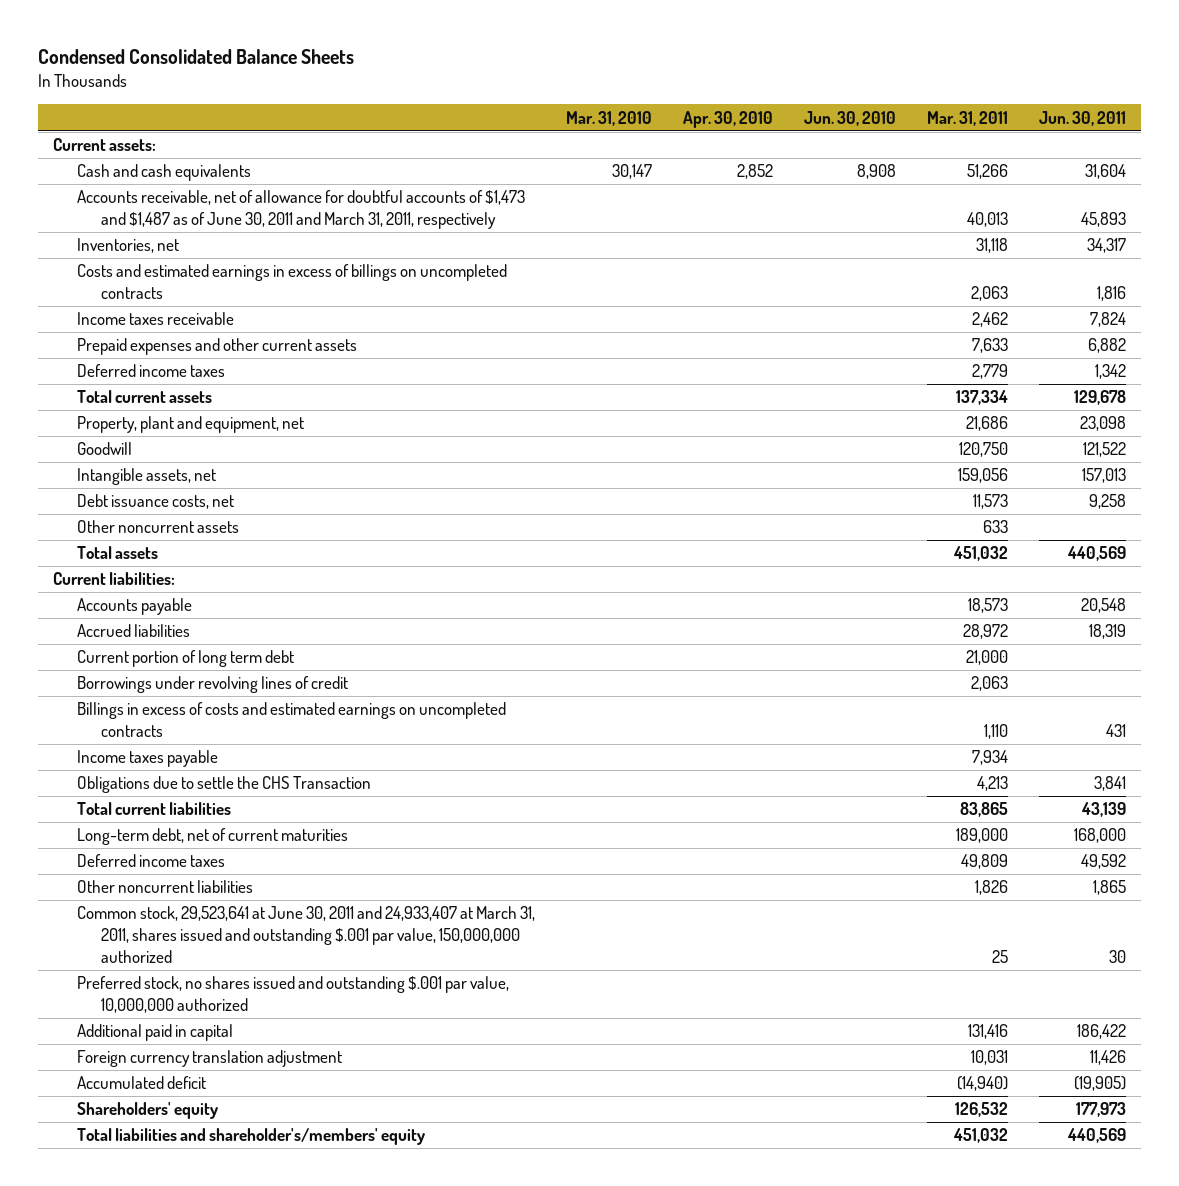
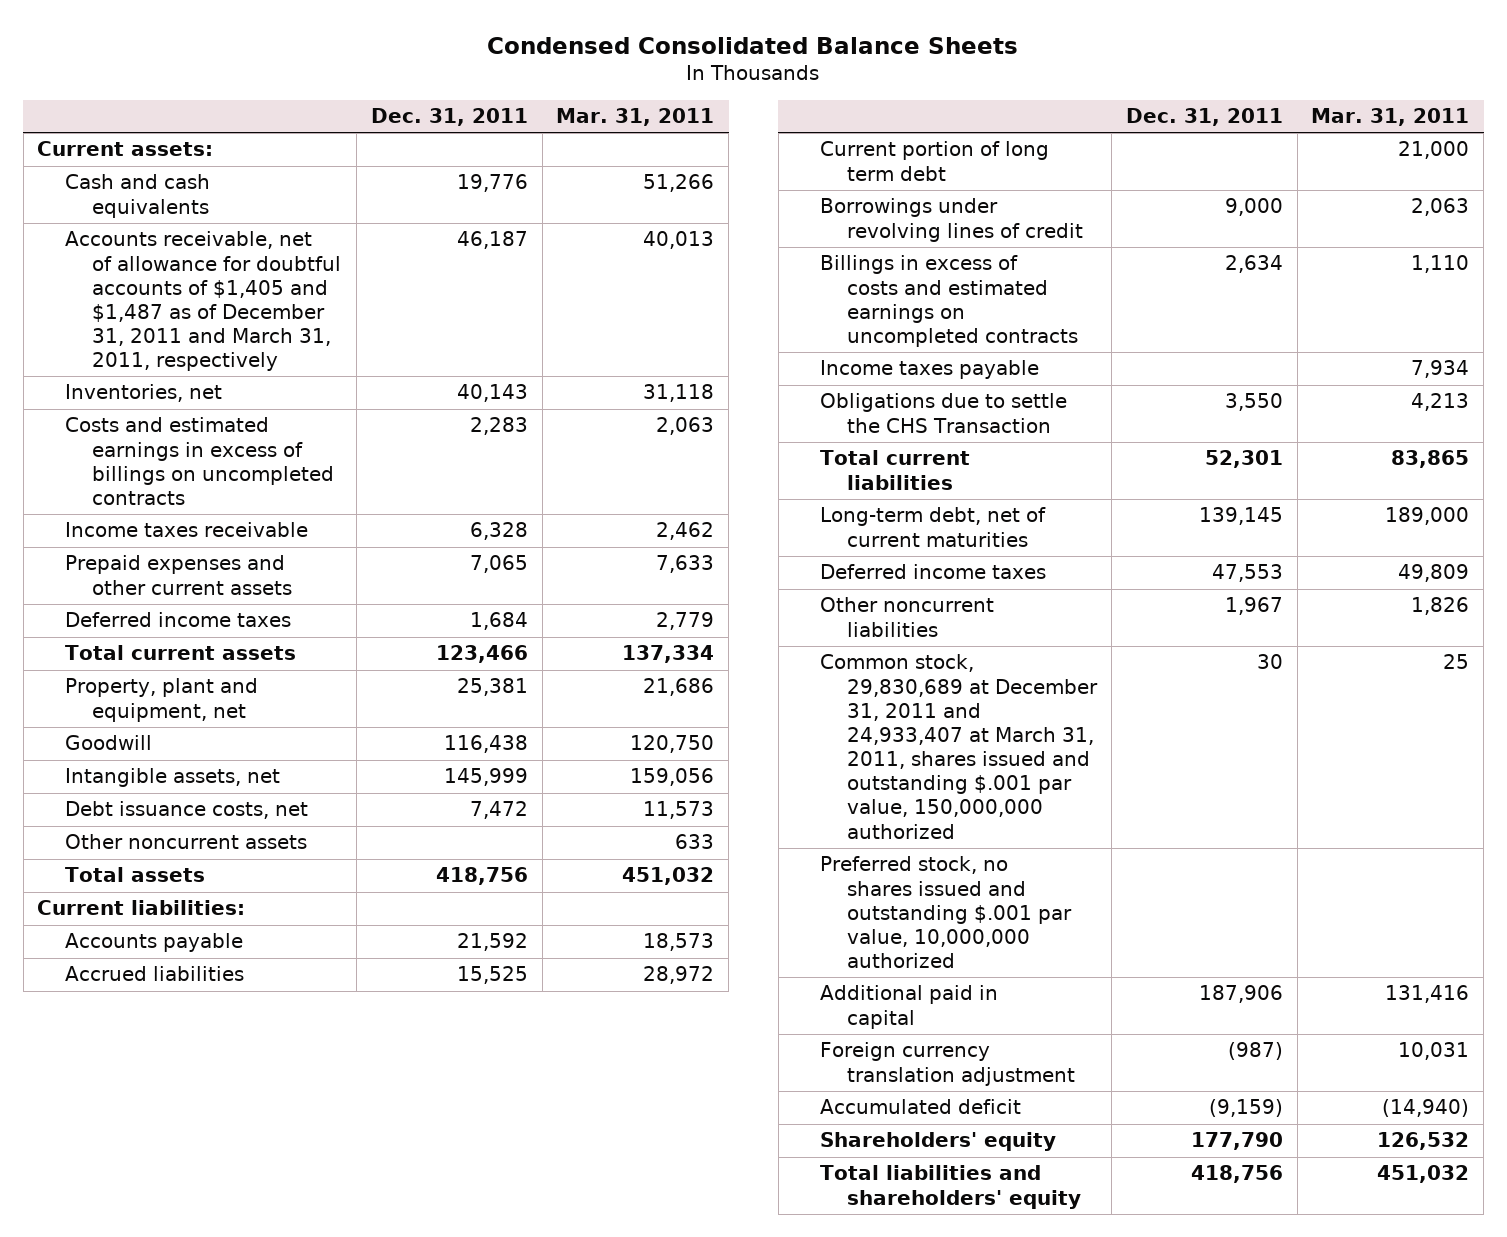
[566,110,653,126] Mar. 31, 2010 -> none
[682,110,773,128] Apr. 30, 2010 -> none
[803,110,896,126] Jun. 30, 2010 -> none
[1038,110,1126,126] Jun. 30, 2011 -> none
none -> [370,108,528,127] Dec. 31, 2011
[77,190,526,230] Accounts receivable, net of allowance for doubtful accounts of $1,473 and $1,487 as of June 30, 2011 and March 31, 2011, respectively -> [64,231,341,372] Accounts receivable, net of allowance for doubtful accounts of $1,405 and $1,487 as of December 31, 2011 and March 31, 2011, respectively
[77,906,536,964] Common stock, 29,523,641 at June 30, 2011 and 24,933,407 at March 31, 2011, shares issued and outstanding $.001 par value, 150,000,000 authorized -> [819,654,1098,839] Common stock, 29,830,689 at December 31, 2011 and 24,933,407 at March 31, 2011, shares issued and outstanding $.001 par value, 150,000,000 authorized
[77,1128,426,1146] Total liabilities and shareholder's/members' equity -> [819,1165,1081,1209] Total liabilities and shareholders' equity

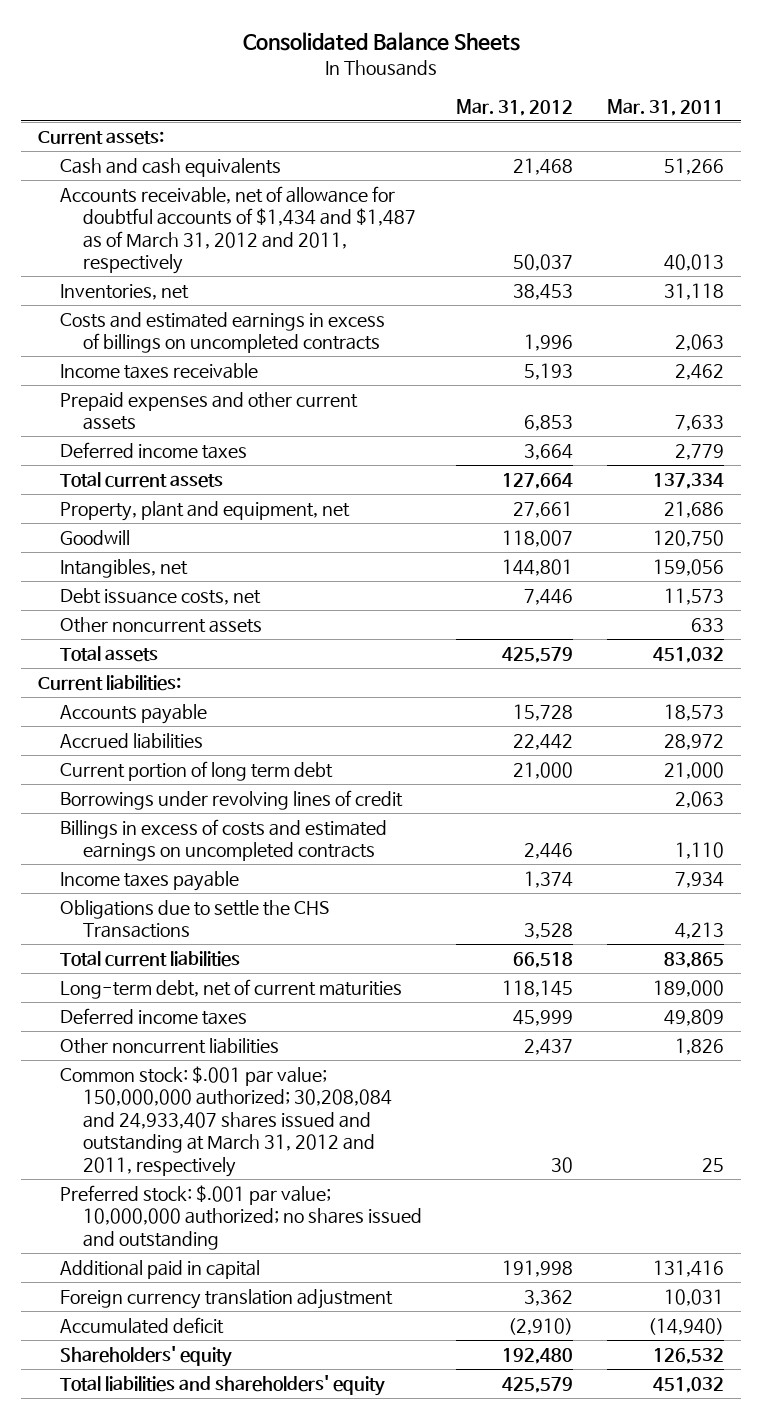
[487,36,1019,54] Condensed Consolidated Balance Sheets -> [242,32,520,52] Consolidated Balance Sheets
[370,108,528,127] Dec. 31, 2011 -> none
none -> [455,98,573,116] Mar. 31, 2012
[64,231,341,372] Accounts receivable, net of allowance for doubtful accounts of $1,405 and $1,487 as of December 31, 2011 and March 31, 2011, respectively -> [60,186,416,275] Accounts receivable, net of allowance for doubtful accounts of $1,434 and $1,487 as of March 31, 2012 and 2011, respectively
[64,768,280,788] Intangible assets, net -> [60,559,189,579] Intangibles, net
[819,393,1067,433] Obligations due to settle the CHS Transaction -> [60,900,331,939] Obligations due to settle the CHS Transactions
[819,654,1098,839] Common stock, 29,830,689 at December 31, 2011 and 24,933,407 at March 31, 2011, shares issued and outstanding $.001 par value, 150,000,000 authorized -> [60,1066,392,1177] Common stock: $.001 par value; 150,000,000 authorized; 30,208,084 and 24,933,407 shares issued and outstanding at March 31, 2012 and 2011, respectively
[819,856,1072,969] Preferred stock, no shares issued and outstanding $.001 par value, 10,000,000 authorized -> [60,1185,422,1250] Preferred stock: $.001 par value; 10,000,000 authorized; no shares issued and outstanding

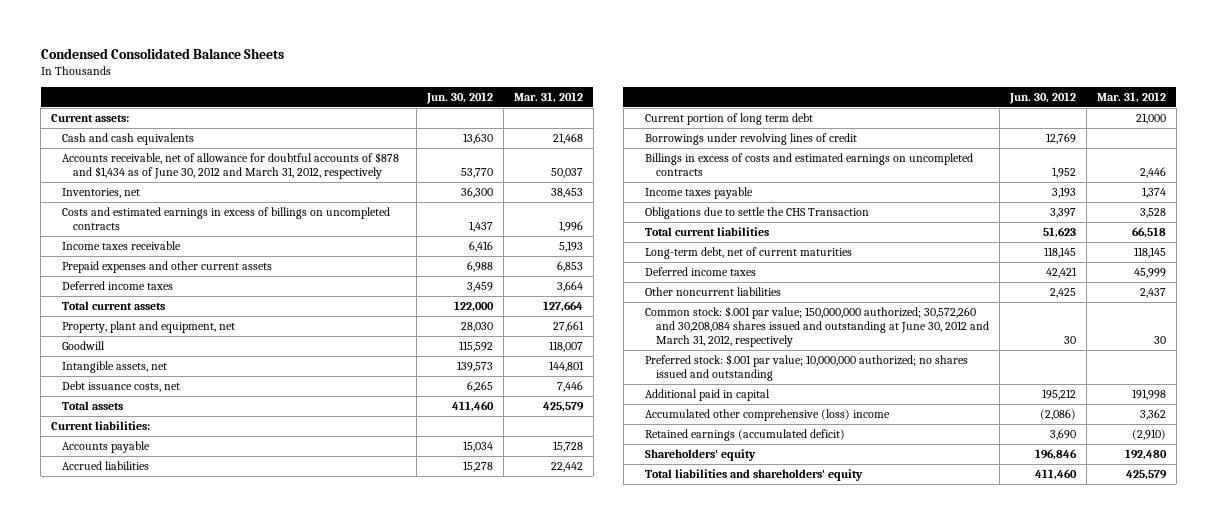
[242,32,520,52] Consolidated Balance Sheets -> [40,48,284,60] Condensed Consolidated Balance Sheets
[606,98,724,116] Mar. 31, 2011 -> none
none -> [426,92,494,105] Jun. 30, 2012
[60,186,416,275] Accounts receivable, net of allowance for doubtful accounts of $1,434 and $1,487 as of March 31, 2012 and 2011, respectively -> [62,151,400,180] Accounts receivable, net of allowance for doubtful accounts of $878 and $1,434 as of June 30, 2012 and March 31, 2012, respectively
[60,559,189,579] Intangibles, net -> [62,360,168,373] Intangible assets, net
[60,617,263,634] Other noncurrent assets -> none
[60,900,331,939] Obligations due to settle the CHS Transactions -> [644,206,869,219] Obligations due to settle the CHS Transaction
[60,1066,392,1177] Common stock: $.001 par value; 150,000,000 authorized; 30,208,084 and 24,933,407 shares issued and outstanding at March 31, 2012 and 2011, respectively -> [644,305,989,348] Common stock: $.001 par value; 150,000,000 authorized; 30,572,260 and 30,208,084 shares issued and outstanding at June 30, 2012 and March 31, 2012, respectively
[60,1289,394,1310] Foreign currency translation adjustment -> [644,408,890,421] Accumulated other comprehensive (loss) income
[60,1317,225,1335] Accumulated deficit -> [644,428,845,441] Retained earnings (accumulated deficit)

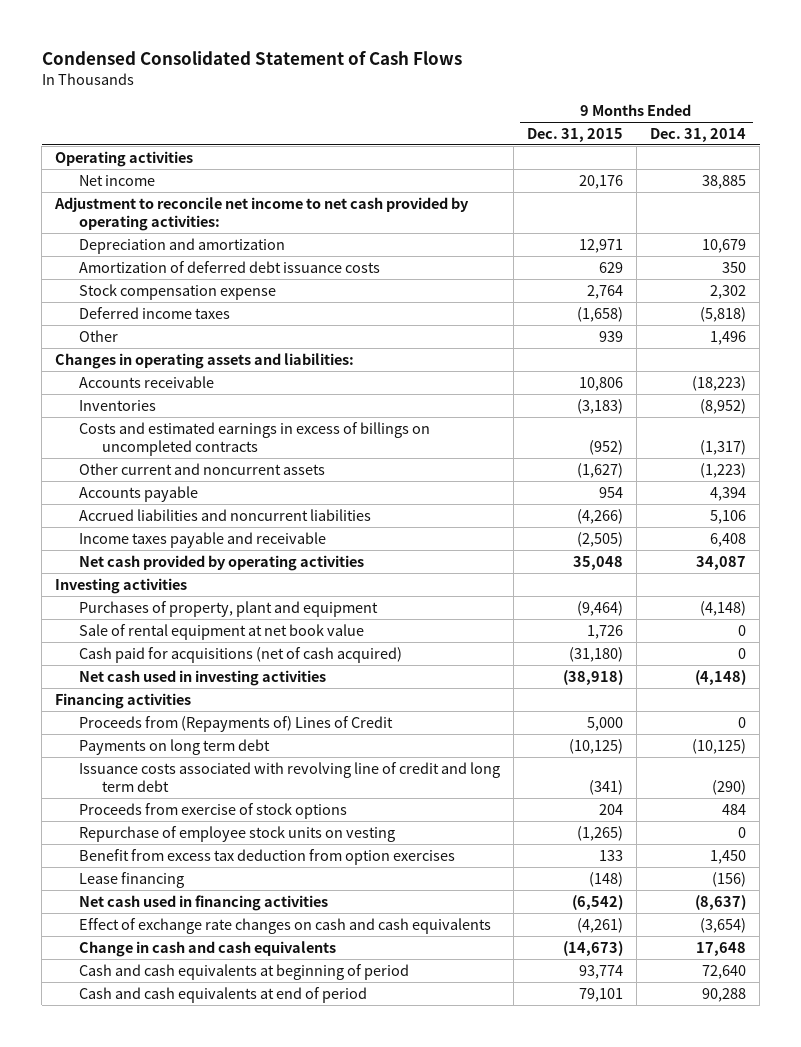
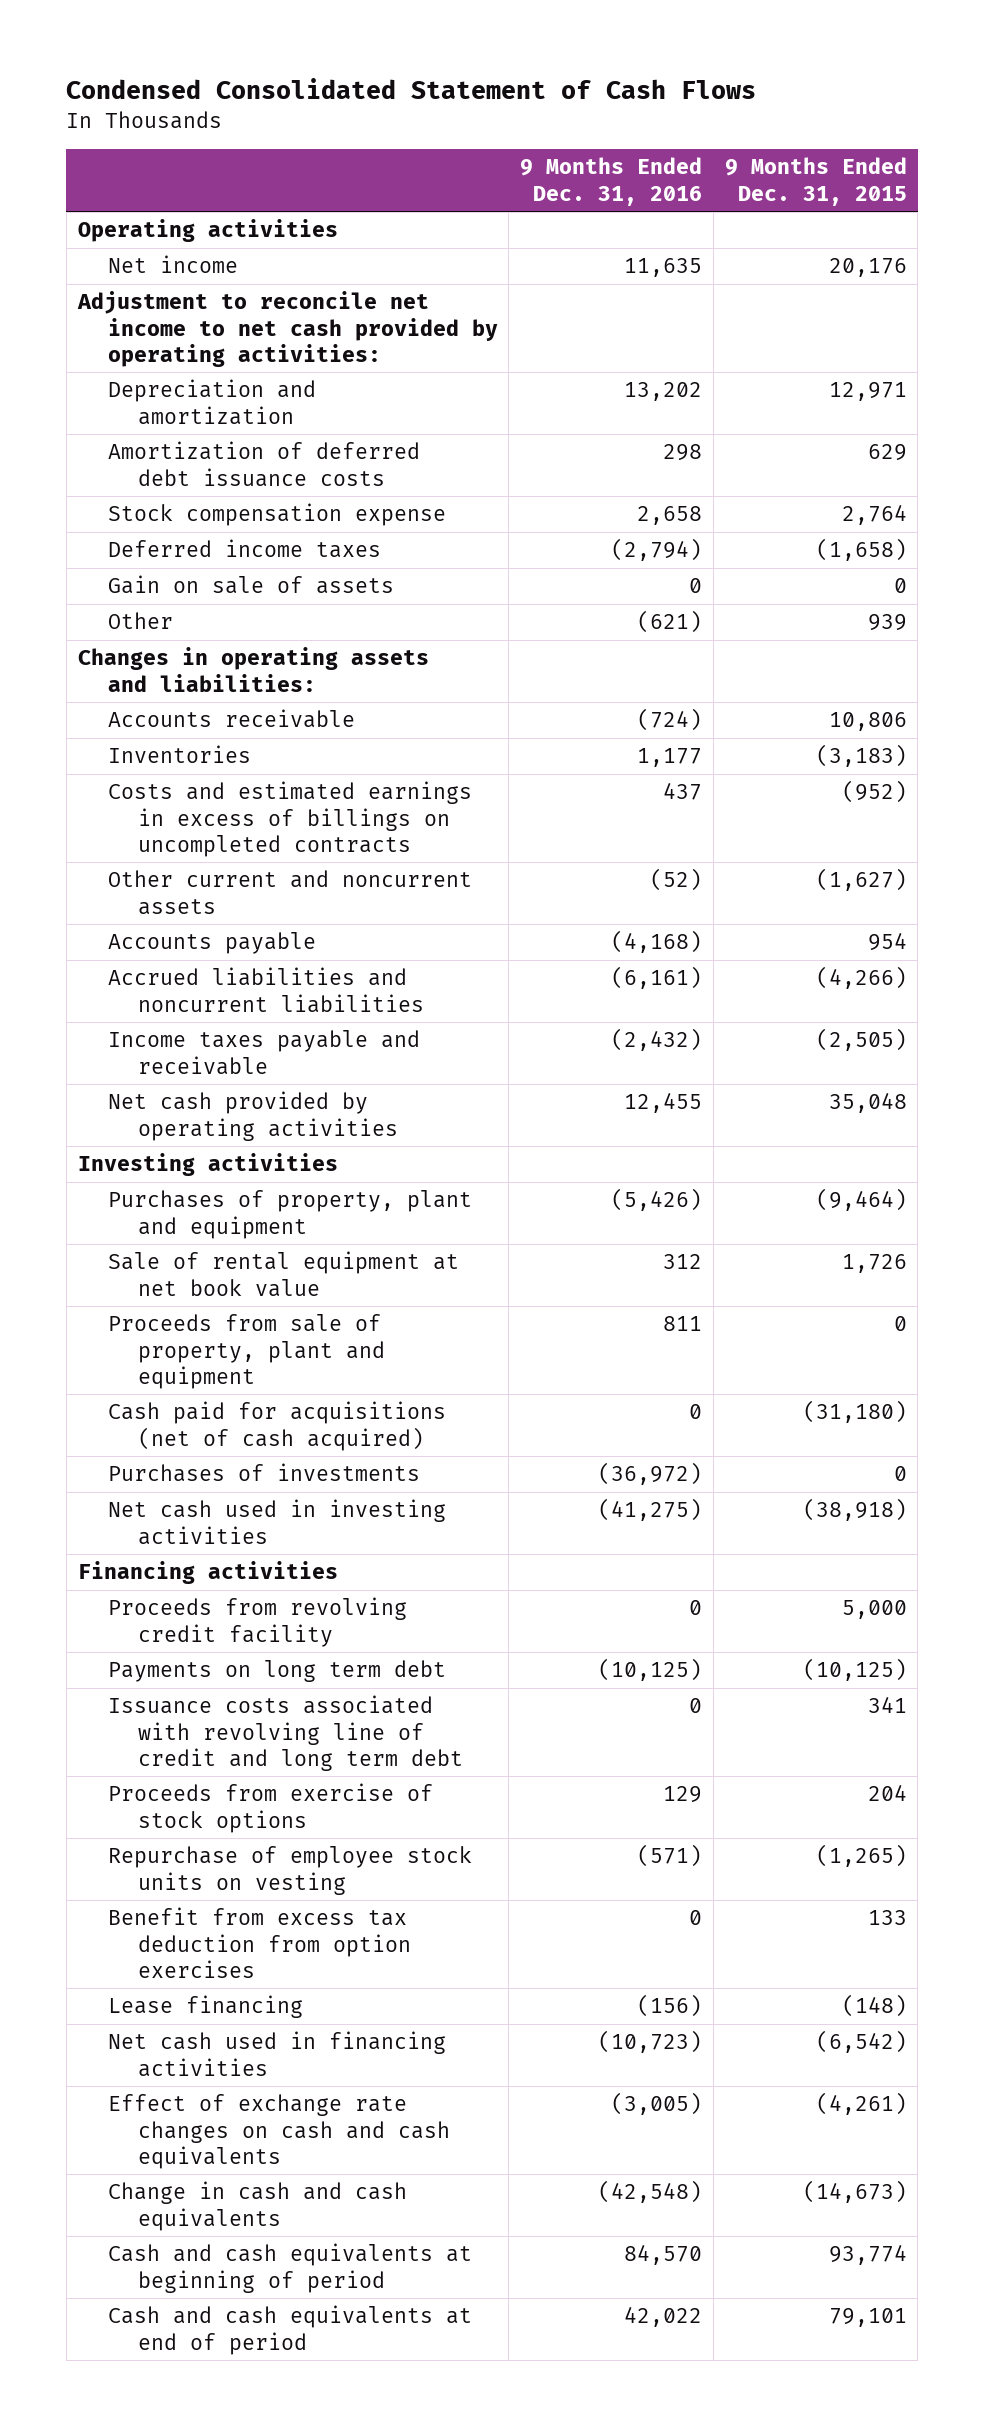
[649,127,746,142] Dec. 31, 2014 -> none
none -> [520,157,703,206] 9 Months Ended Dec. 31, 2016
none -> [107,575,394,595] Gain on sale of assets
none -> [107,1314,385,1389] Proceeds from sale of property, plant and equipment
none -> [107,1463,420,1483] Purchases of investments
[78,715,393,732] Proceeds from (Repayments of) Lines of Credit -> [107,1597,407,1647] Proceeds from revolving credit facility
[588,780,623,796] (341) -> [867,1696,907,1714] 341

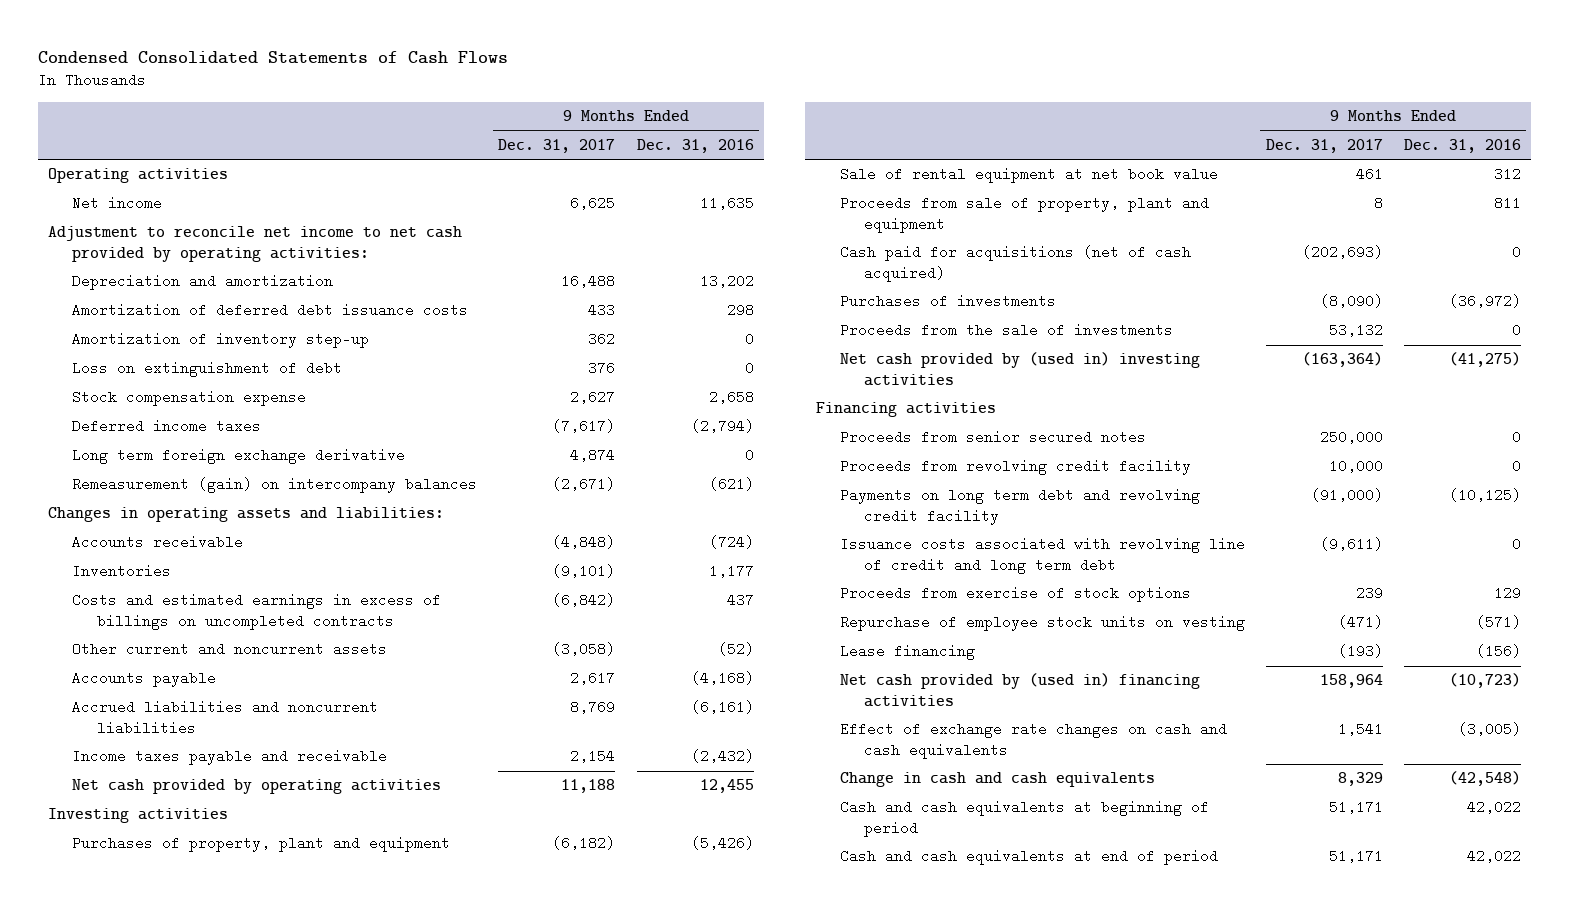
[66,78,757,100] Condensed Consolidated Statement of Cash Flows -> [37,51,508,65] Condensed Consolidated Statements of Cash Flows
[724,157,907,206] 9 Months Ended Dec. 31, 2015 -> none
none -> [498,138,616,153] Dec. 31, 2017
none -> [72,332,370,349] Amortization of inventory step-up
none -> [72,361,343,378] Loss on extinguishment of debt
[107,575,394,595] Gain on sale of assets -> none
none -> [72,448,406,465] Long term foreign exchange derivative
[107,612,173,630] Other -> [72,477,478,494] Remeasurement (gain) on intercompany balances
none -> [839,323,1173,338] Proceeds from the sale of investments
[107,1499,446,1545] Net cash used in investing activities -> [839,352,1200,386] Net cash provided by (used in) investing activities
none -> [839,430,1146,445] Proceeds from senior secured notes
[107,1660,446,1683] Payments on long term debt -> [839,488,1200,525] Payments on long term debt and revolving credit facility
[107,1907,411,1978] Benefit from excess tax deduction from option exercises -> none
[107,2031,446,2077] Net cash used in financing activities -> [839,673,1200,707] Net cash provided by (used in) financing activities
[624,2244,703,2266] 84,570 -> [1466,800,1521,815] 42,022

